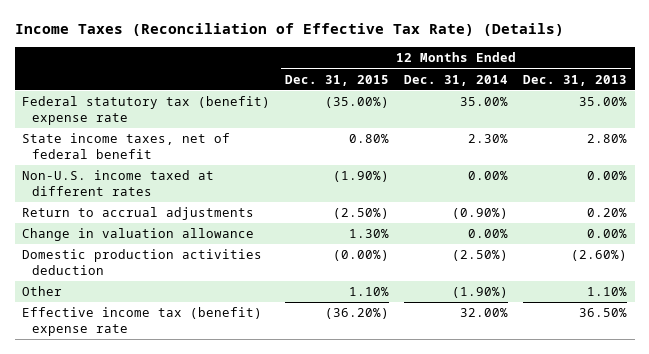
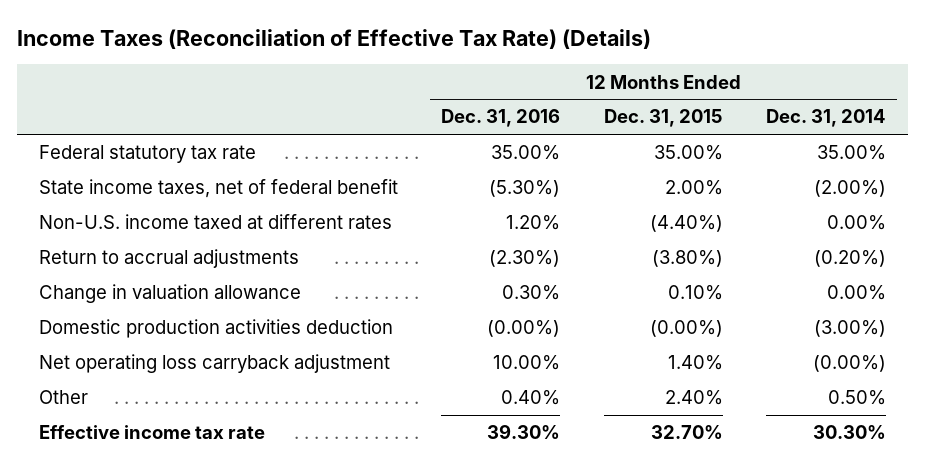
[523,74,628,86] Dec. 31, 2013 -> none
none -> [441,109,561,128] Dec. 31, 2016
[22,96,271,126] Federal statutory tax (benefit) expense rate -> [38,145,256,164] Federal statutory tax rate
[325,97,390,109] (35.00%) -> [653,145,723,161] 35.00%
[349,134,390,144] 0.80% -> [664,180,723,196] 2.00%
[468,134,509,144] 2.30% -> [814,180,887,198] (2.00%)
[333,171,390,183] (1.90%) -> [649,215,723,233] (4.40%)
[333,208,390,220] (2.50%) -> [651,250,723,268] (3.80%)
[452,208,509,220] (0.90%) -> [814,250,887,268] (0.20%)
[349,229,390,239] 1.30% -> [667,285,723,301] 0.10%
[452,250,509,262] (2.50%) -> [814,320,887,338] (3.00%)
none -> [38,354,390,374] Net operating loss carryback adjustment
[349,287,390,297] 1.10% -> [664,390,723,406] 2.40%
[452,287,509,299] (1.90%) -> [828,390,887,406] 0.50%
[22,307,263,337] Effective income tax (benefit) expense rate -> [38,425,265,440] Effective income tax rate
[325,308,390,320] (36.20%) -> [650,425,723,440] 32.70%
[460,308,509,318] 32.00% -> [813,425,887,440] 30.30%

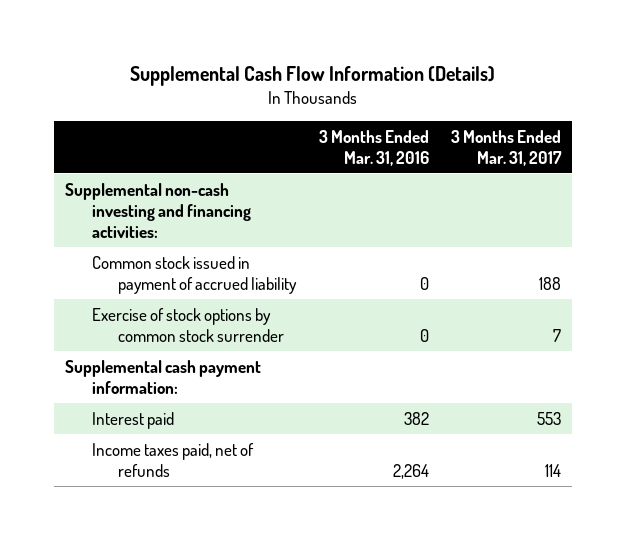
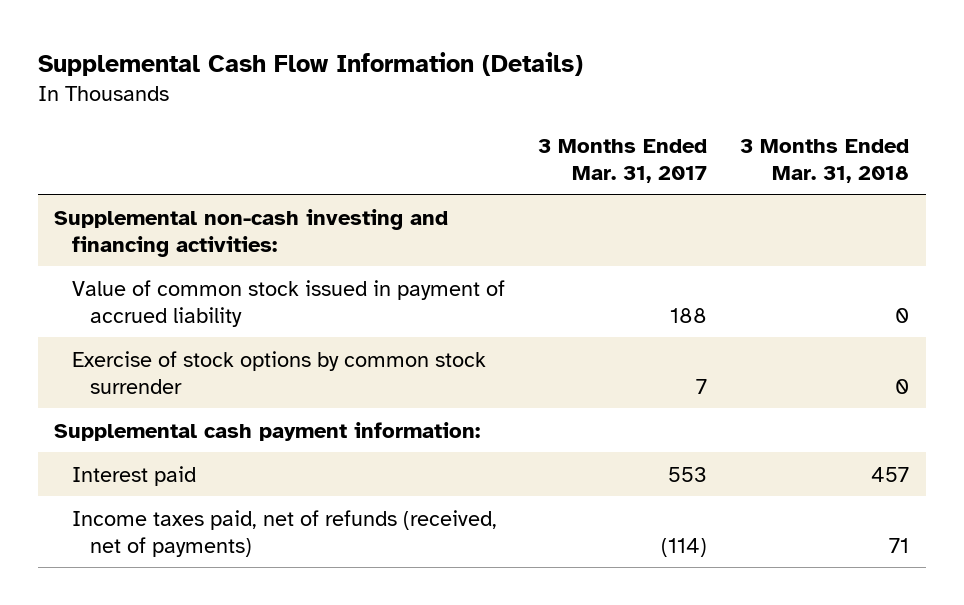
[318,129,429,166] 3 Months Ended Mar. 31, 2016 -> none
none -> [740,138,910,183] 3 Months Ended Mar. 31, 2018
[91,255,298,294] Common stock issued in payment of accrued liability -> [72,279,506,327] Value of common stock issued in payment of accrued liability
[91,442,254,477] Income taxes paid, net of refunds -> [72,509,498,557] Income taxes paid, net of refunds (received, net of payments)
[545,463,562,477] 114 -> [661,537,708,557] (114)

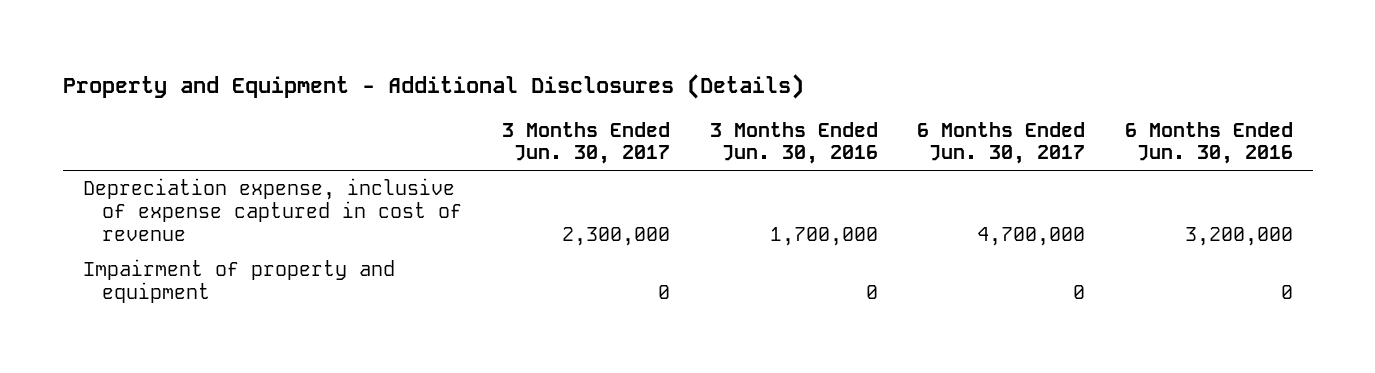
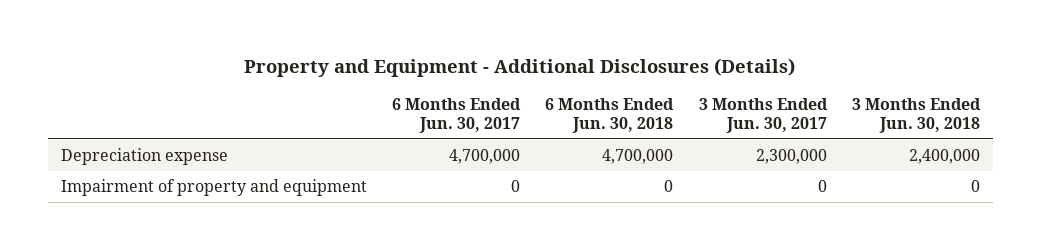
[709,121,878,165] 3 Months Ended Jun. 30, 2016 -> none
[1124,121,1293,165] 6 Months Ended Jun. 30, 2016 -> none
none -> [545,98,675,134] 6 Months Ended Jun. 30, 2018
none -> [851,98,981,134] 3 Months Ended Jun. 30, 2018
[82,178,463,241] Depreciation expense, inclusive of expense captured in cost of revenue -> [60,148,228,166] Depreciation expense

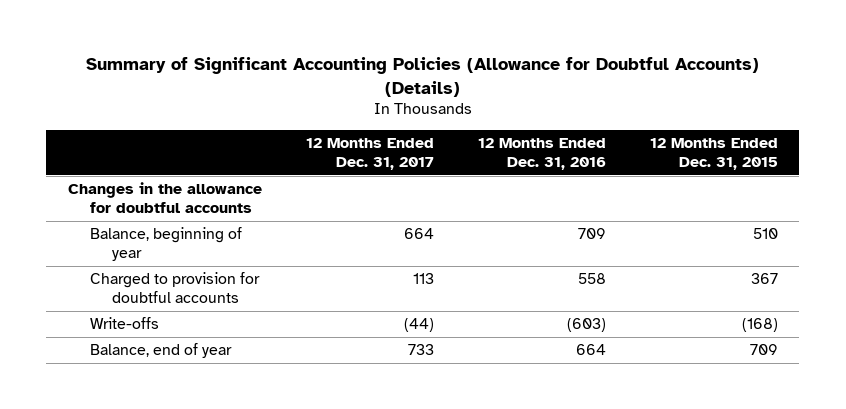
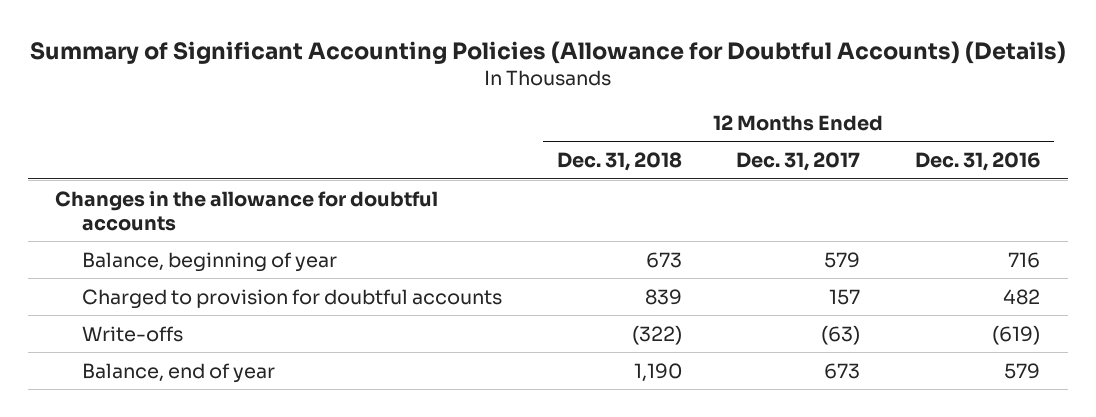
[649,137,778,171] 12 Months Ended Dec. 31, 2015 -> none
none -> [556,152,682,172] Dec. 31, 2018
[403,228,434,240] 664 -> [824,251,861,268] 579
[577,228,606,240] 709 -> [1008,251,1041,268] 716
[412,273,434,285] 113 -> [829,288,861,305] 157
[577,273,606,285] 558 -> [1003,288,1041,305] 482
[403,318,434,333] (44) -> [821,324,861,345] (63)
[566,318,606,333] (603) -> [992,324,1041,345] (619)
[407,344,434,356] 733 -> [824,362,861,379] 673
[575,344,606,356] 664 -> [1004,362,1041,379] 579

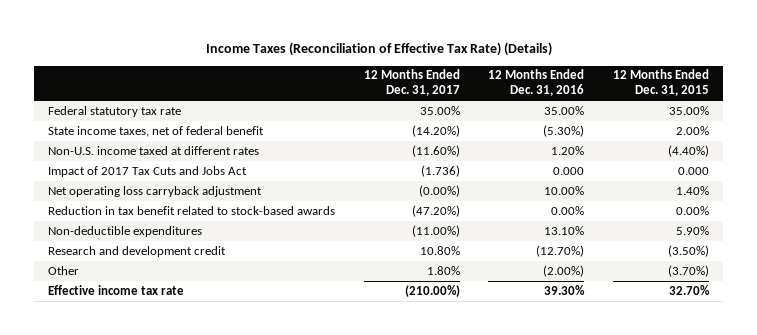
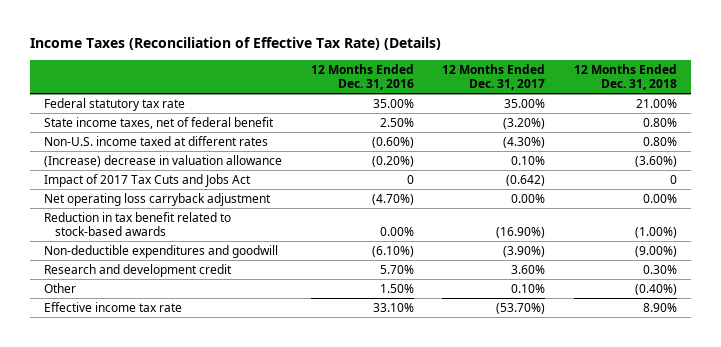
[612,69,709,97] 12 Months Ended Dec. 31, 2015 -> none
none -> [573,64,677,91] 12 Months Ended Dec. 31, 2018
[411,124,460,137] (14.20%) -> [503,117,546,129] (3.20%)
[543,124,585,137] (5.30%) -> [379,117,414,127] 2.50%
[411,144,460,157] (11.60%) -> [503,136,546,148] (4.30%)
[551,145,585,155] 1.20% -> [371,136,414,148] (0.60%)
none -> [44,154,283,167] (Increase) decrease in valuation allowance
[420,164,460,177] (1.736) -> [506,174,546,186] (0.642)
[553,166,585,175] 0.000 -> [406,174,414,184] 0
[418,184,460,197] (0.00%) -> [511,193,546,203] 0.00%
[544,185,585,195] 10.00% -> [371,193,414,205] (4.70%)
[411,204,460,217] (47.20%) -> [496,226,546,238] (16.90%)
[48,225,203,237] Non-deductible expenditures -> [44,244,279,258] Non-deductible expenditures and goodwill
[411,224,460,237] (11.00%) -> [503,245,546,257] (3.90%)
[544,225,585,235] 13.10% -> [371,245,414,257] (6.10%)
[419,245,460,255] 10.80% -> [511,264,546,274] 3.60%
[536,244,585,257] (12.70%) -> [379,264,414,274] 5.70%
[426,265,460,275] 1.80% -> [511,283,546,293] 0.10%
[543,264,585,277] (2.00%) -> [379,283,414,293] 1.50%
[404,284,460,297] (210.00%) -> [496,302,546,314] (53.70%)
[544,284,586,295] 39.30% -> [372,302,414,312] 33.10%

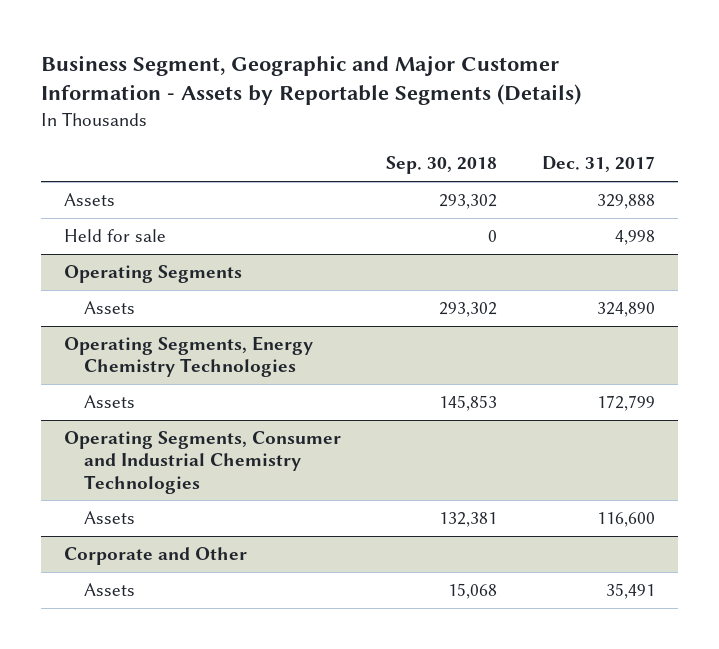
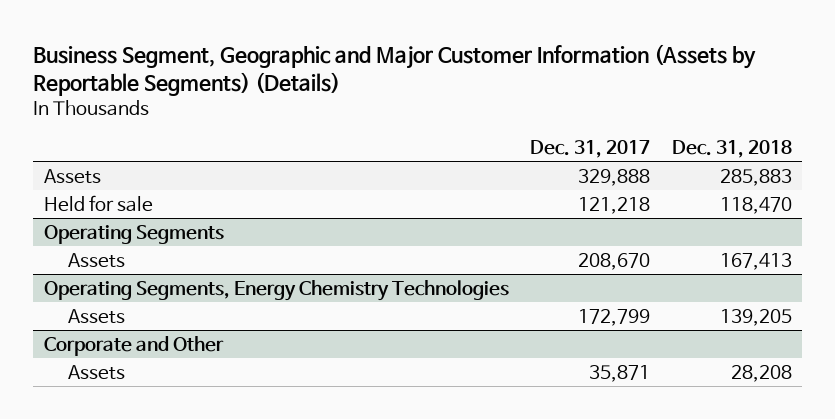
[40,54,581,106] Business Segment, Geographic and Major Customer Information - Assets by Reportable Segments (Details) -> [32,43,756,97] Business Segment, Geographic and Major Customer Information (Assets by Reportable Segments) (Details)
[386,156,498,175] Sep. 30, 2018 -> none
none -> [671,140,792,159] Dec. 31, 2018
[615,230,656,246] 4,998 -> [578,196,651,214] 121,218
[597,302,656,318] 324,890 -> [578,252,651,270] 208,670
[63,431,341,494] Operating Segments, Consumer and Industrial Chemistry Technologies -> none
[84,511,136,525] Assets -> none
[606,583,656,600] 35,491 -> [589,364,651,382] 35,871

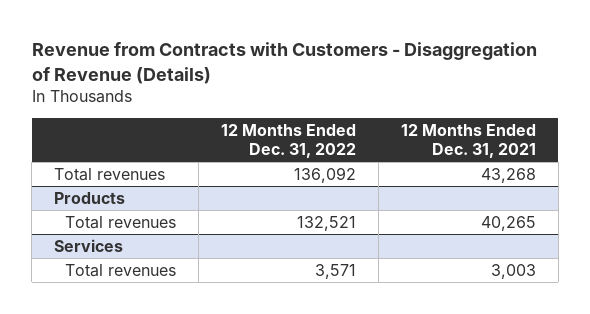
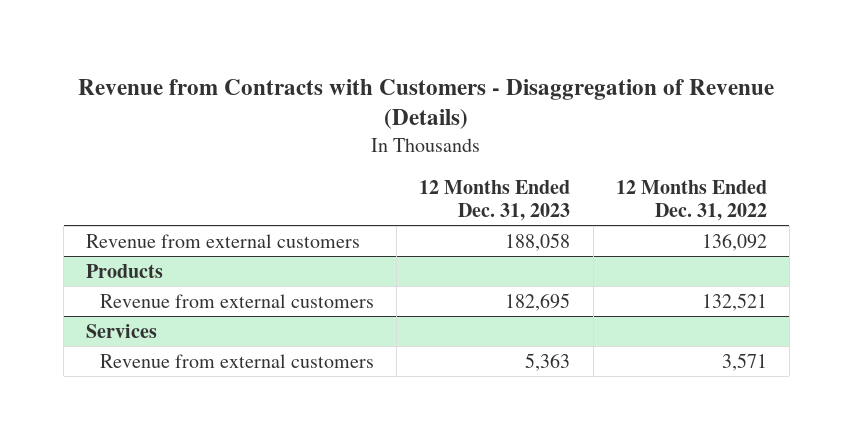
[400,124,536,158] 12 Months Ended Dec. 31, 2021 -> none
none -> [419,179,571,221] 12 Months Ended Dec. 31, 2023
[54,167,166,181] Total revenues -> [86,233,361,248] Revenue from external customers
[65,215,177,229] Total revenues -> [100,293,375,308] Revenue from external customers
[65,263,177,277] Total revenues -> [100,353,375,368] Revenue from external customers

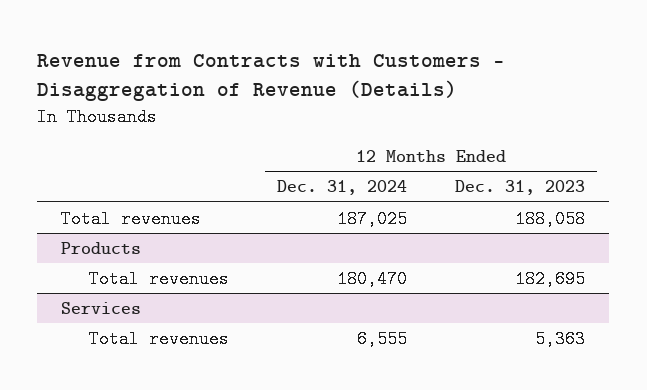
[615,179,767,221] 12 Months Ended Dec. 31, 2022 -> none
none -> [277,180,408,196] Dec. 31, 2024
[86,233,361,248] Revenue from external customers -> [61,209,202,228] Total revenues
[100,293,375,308] Revenue from external customers -> [89,269,230,288] Total revenues
[100,353,375,368] Revenue from external customers -> [89,329,230,348] Total revenues

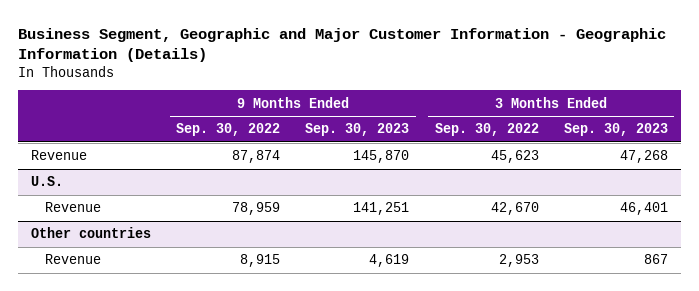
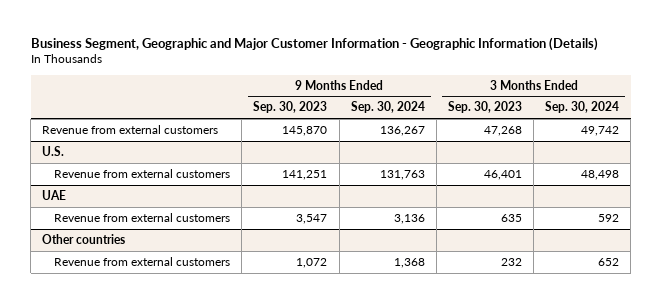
[176,123,281,137] Sep. 30, 2022 -> none
[434,123,539,137] Sep. 30, 2022 -> none
none -> [350,101,425,114] Sep. 30, 2024
none -> [545,101,620,114] Sep. 30, 2024
[30,150,87,161] Revenue -> [42,124,219,134] Revenue from external customers
[45,202,102,213] Revenue -> [54,168,231,178] Revenue from external customers
none -> [42,189,67,200] UAE
none -> [54,212,231,222] Revenue from external customers
[45,254,102,265] Revenue -> [54,256,231,266] Revenue from external customers
[369,254,410,268] 4,619 -> [296,257,328,268] 1,072
[644,254,669,265] 867 -> [500,257,522,266] 232

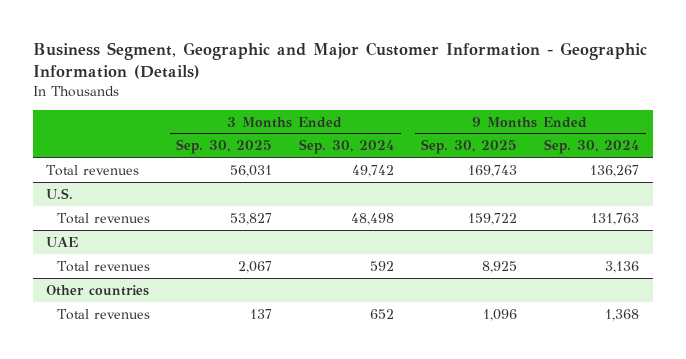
[253,101,328,114] Sep. 30, 2023 -> none
[447,101,522,114] Sep. 30, 2023 -> none
none -> [176,139,273,155] Sep. 30, 2025
none -> [421,139,518,155] Sep. 30, 2025
[42,124,219,134] Revenue from external customers -> [46,164,140,176] Total revenues
[54,168,231,178] Revenue from external customers -> [56,212,150,224] Total revenues
[54,212,231,222] Revenue from external customers -> [56,260,150,272] Total revenues
[54,256,231,266] Revenue from external customers -> [56,308,150,320] Total revenues

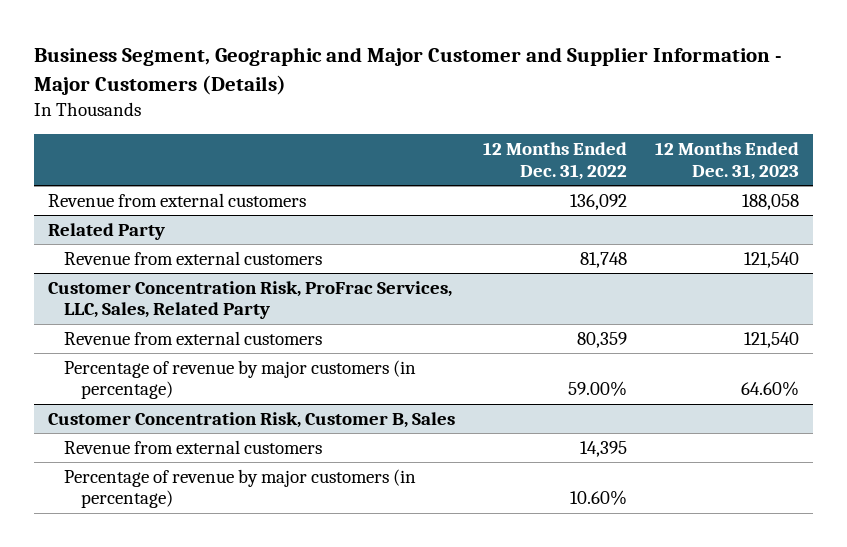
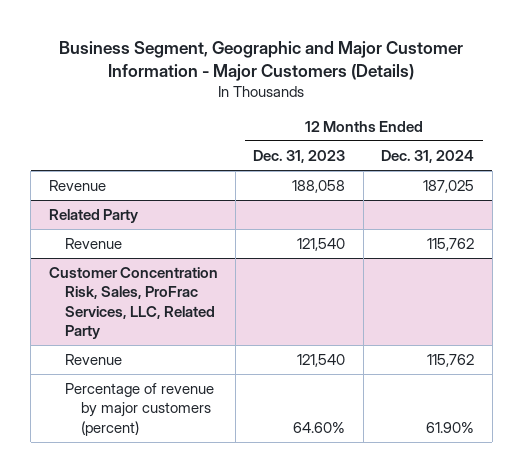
[33,47,782,95] Business Segment, Geographic and Major Customer and Supplier Information - Major Customers (Details) -> [59,40,464,81] Business Segment, Geographic and Major Customer Information - Major Customers (Details)
[482,142,627,180] 12 Months Ended Dec. 31, 2022 -> none
none -> [381,149,475,163] Dec. 31, 2024
[47,192,306,207] Revenue from external customers -> [48,180,106,192] Revenue
[47,411,455,428] Customer Concentration Risk, Customer B, Sales -> none
[64,439,323,454] Revenue from external customers -> none
[64,468,417,509] Percentage of revenue by major customers (in percentage) -> none
[64,250,323,265] Revenue from external customers -> [64,238,122,250] Revenue
[47,280,452,320] Customer Concentration Risk, ProFrac Services, LLC, Sales, Related Party -> [48,267,218,339] Customer Concentration Risk, Sales, ProFrac Services, LLC, Related Party
[64,330,323,345] Revenue from external customers -> [64,354,122,366] Revenue
[64,359,417,400] Percentage of revenue by major customers (in percentage) -> [64,383,214,436] Percentage of revenue by major customers (percent)

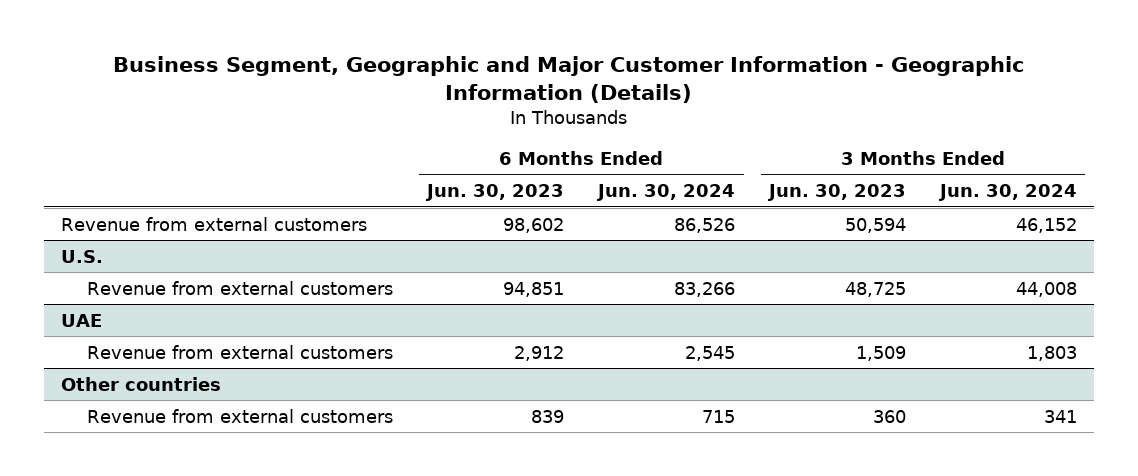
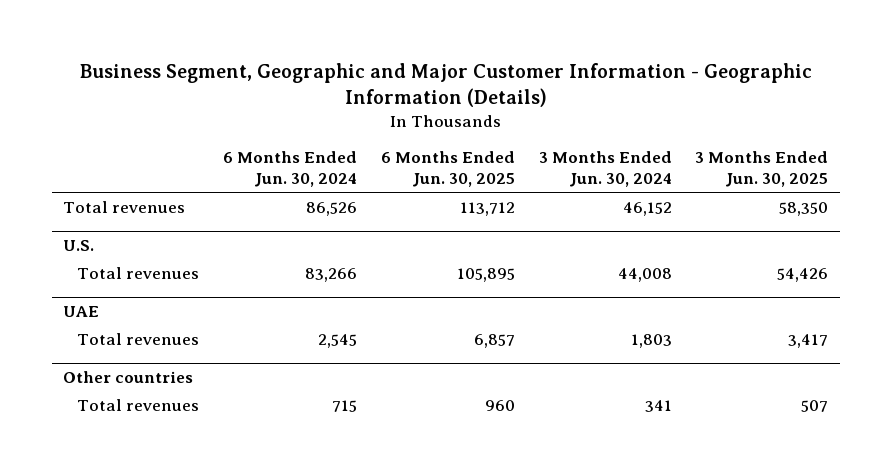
[425,184,565,202] Jun. 30, 2023 -> none
[767,184,907,202] Jun. 30, 2023 -> none
none -> [380,151,515,188] 6 Months Ended Jun. 30, 2025
none -> [695,151,829,188] 3 Months Ended Jun. 30, 2025
[61,216,368,231] Revenue from external customers -> [63,200,186,213] Total revenues
[87,280,394,295] Revenue from external customers -> [77,266,200,279] Total revenues
[87,344,394,359] Revenue from external customers -> [77,332,200,345] Total revenues
[87,408,394,423] Revenue from external customers -> [77,398,200,411] Total revenues

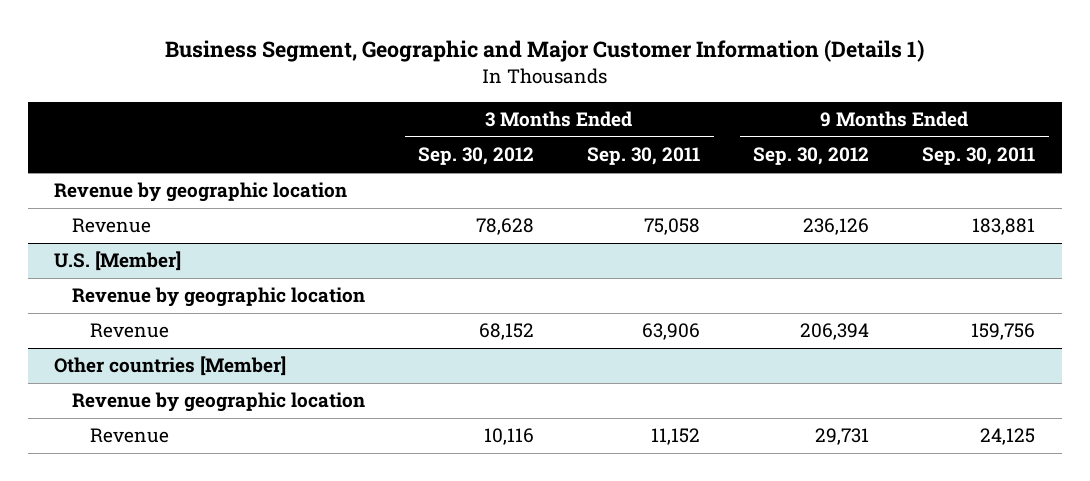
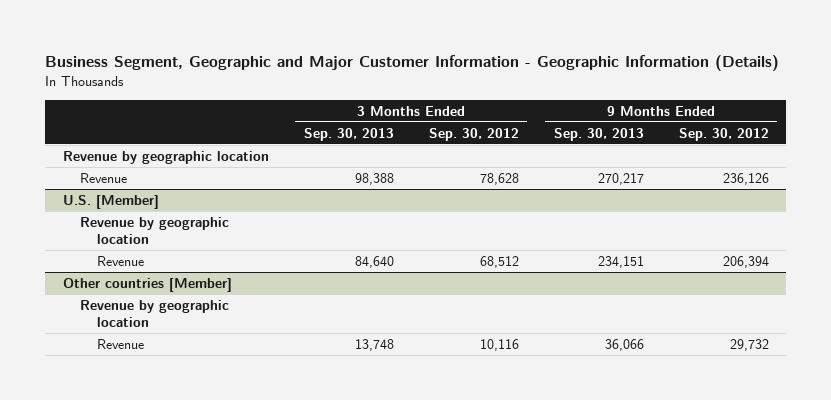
[164,40,924,63] Business Segment, Geographic and Major Customer Information (Details 1) -> [45,54,780,71] Business Segment, Geographic and Major Customer Information - Geographic Information (Details)
[587,147,701,166] Sep. 30, 2011 -> none
[922,147,1036,166] Sep. 30, 2011 -> none
none -> [303,127,394,141] Sep. 30, 2013
none -> [553,127,644,141] Sep. 30, 2013
[479,323,535,341] 68,152 -> [479,255,519,268] 68,512
[815,428,870,446] 29,731 -> [729,338,769,351] 29,732

